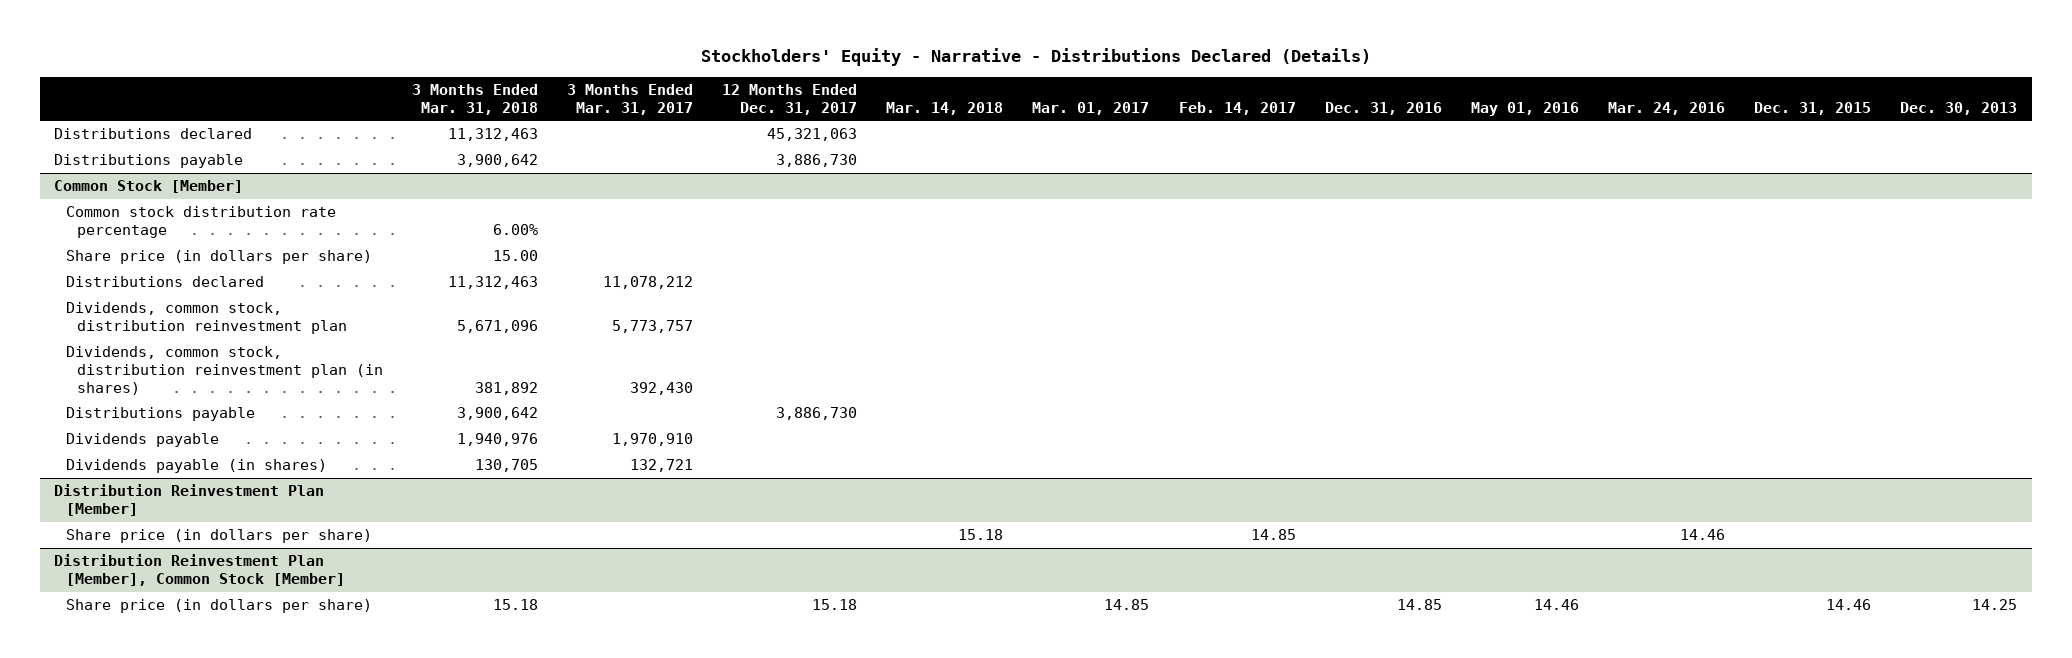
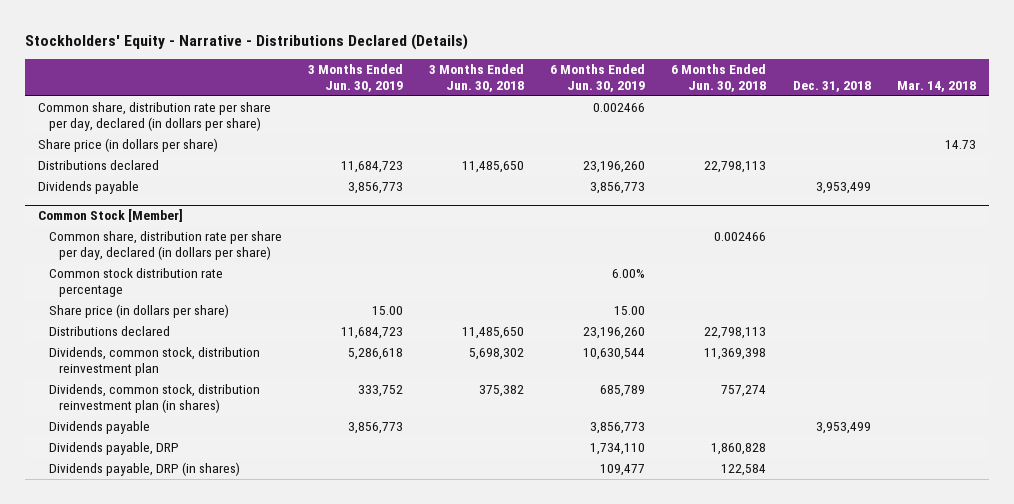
[411,83,538,115] 3 Months Ended Mar. 31, 2018 -> none
[566,83,693,115] 3 Months Ended Mar. 31, 2017 -> none
[722,83,858,115] 12 Months Ended Dec. 31, 2017 -> none
[1032,101,1150,115] Mar. 01, 2017 -> none
[1178,101,1296,115] Feb. 14, 2017 -> none
[1324,101,1442,115] Dec. 31, 2016 -> none
[1470,101,1579,116] May 01, 2016 -> none
[1607,101,1725,115] Mar. 24, 2016 -> none
[1754,101,1872,115] Dec. 31, 2015 -> none
[1900,101,2018,115] Dec. 30, 2013 -> none
none -> [307,63,403,93] 3 Months Ended Jun. 30, 2019
none -> [429,63,525,93] 3 Months Ended Jun. 30, 2018
none -> [550,63,646,93] 6 Months Ended Jun. 30, 2019
none -> [671,63,767,93] 6 Months Ended Jun. 30, 2018
none -> [792,81,871,93] Dec. 31, 2018
none -> [38,101,272,132] Common share, distribution rate per share per day, declared (in dollars per share)
none -> [38,137,219,152] Share price (in dollars per share)
[54,154,244,169] Distributions payable -> [38,180,140,194] Dividends payable
none -> [48,230,282,261] Common share, distribution rate per share per day, declared (in dollars per share)
[65,407,255,422] Distributions payable -> none
[54,484,325,516] Distribution Reinvestment Plan [Member] -> none
[65,529,372,544] Share price (in dollars per share) -> none
[54,554,345,586] Distribution Reinvestment Plan [Member], Common Stock [Member] -> none
[65,599,372,614] Share price (in dollars per share) -> none
none -> [48,441,179,455] Dividends payable, DRP
[65,459,327,474] Dividends payable (in shares) -> [48,461,240,476] Dividends payable, DRP (in shares)

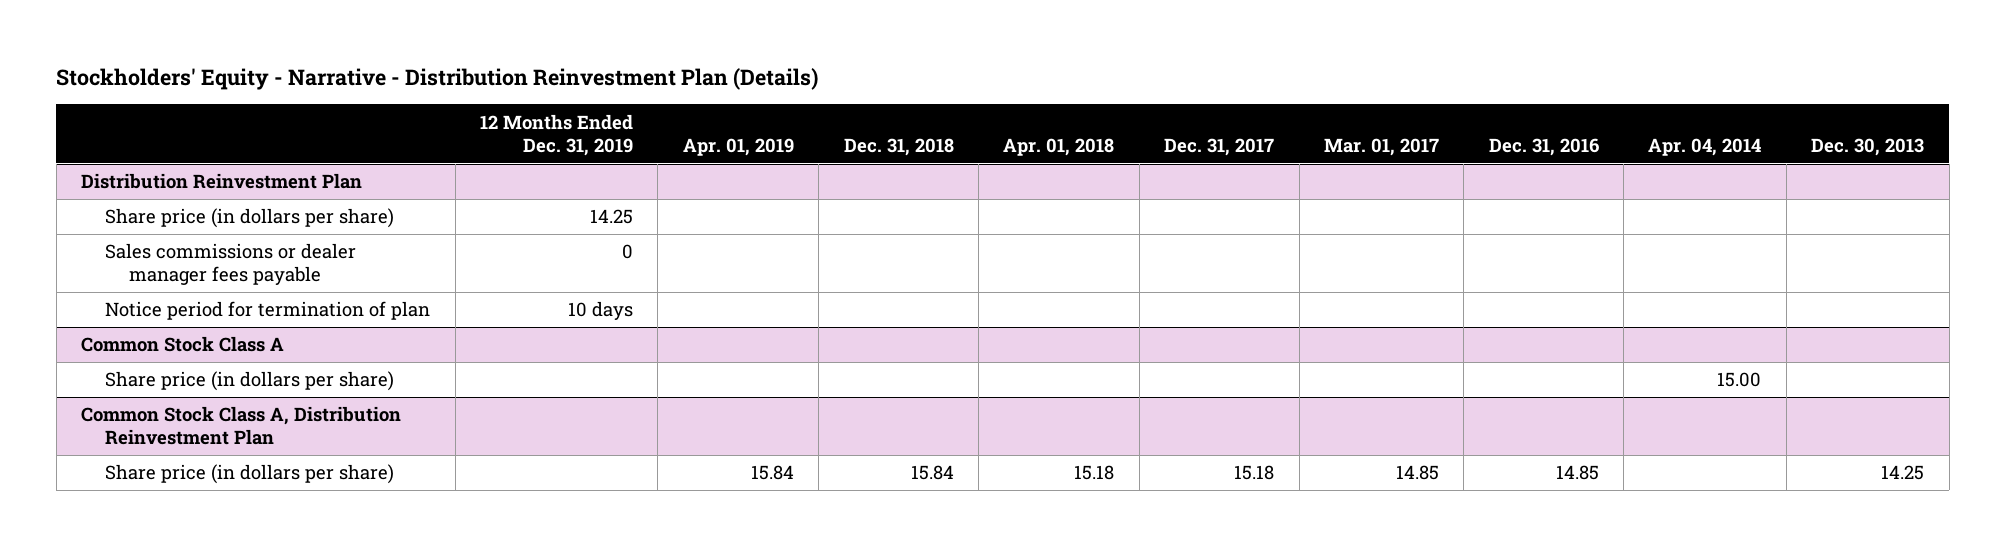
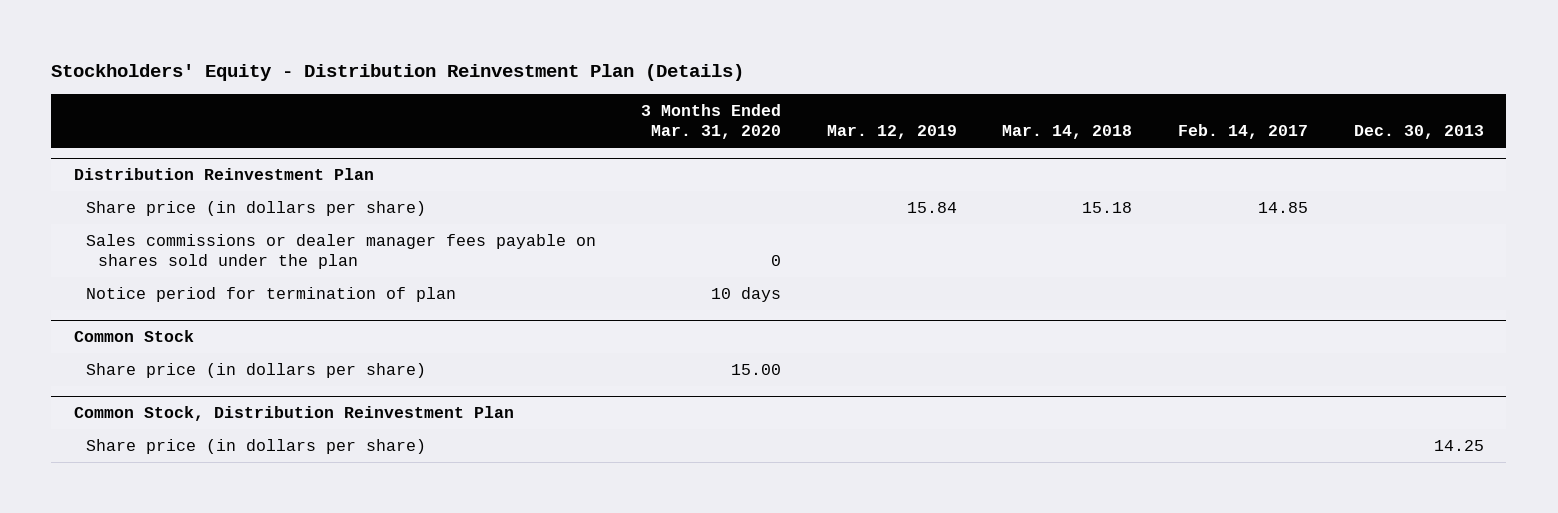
[56,68,819,91] Stockholders' Equity - Narrative - Distribution Reinvestment Plan (Details) -> [51,64,745,82] Stockholders' Equity - Distribution Reinvestment Plan (Details)
[479,113,633,156] 12 Months Ended Dec. 31, 2019 -> none
[682,137,794,156] Apr. 01, 2019 -> none
[843,137,954,156] Dec. 31, 2018 -> none
[1003,137,1115,156] Apr. 01, 2018 -> none
[1164,137,1275,156] Dec. 31, 2017 -> none
[1323,137,1439,156] Mar. 01, 2017 -> none
[1488,137,1599,156] Dec. 31, 2016 -> none
[1648,137,1762,156] Apr. 04, 2014 -> none
none -> [641,103,782,139] 3 Months Ended Mar. 31, 2020
none -> [826,124,957,139] Mar. 12, 2019
none -> [1002,124,1133,139] Mar. 14, 2018
none -> [1178,123,1309,139] Feb. 14, 2017
[105,243,357,286] Sales commissions or dealer manager fees payable -> [85,234,596,270] Sales commissions or dealer manager fees payable on shares sold under the plan
[81,336,285,353] Common Stock Class A -> [74,330,195,343] Common Stock
[81,406,402,446] Common Stock Class A, Distribution Reinvestment Plan -> [74,406,515,422] Common Stock, Distribution Reinvestment Plan

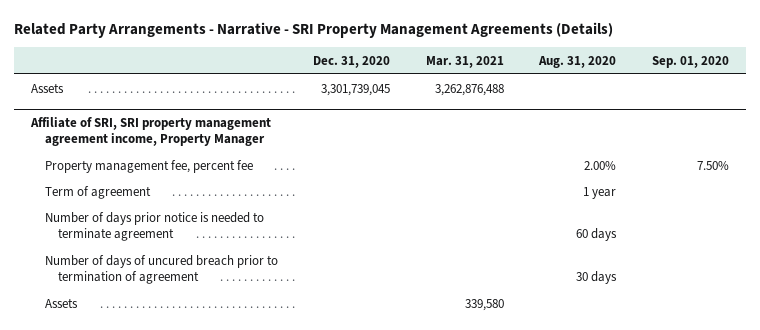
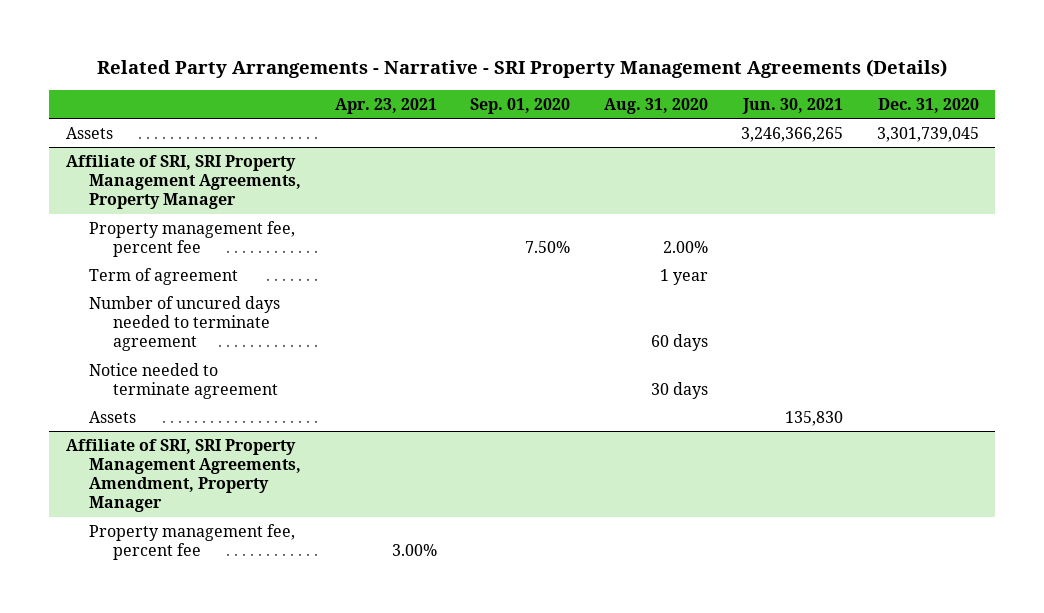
[425,55,504,68] Mar. 31, 2021 -> none
none -> [334,98,437,115] Apr. 23, 2021
none -> [742,98,844,115] Jun. 30, 2021
[30,116,272,146] Affiliate of SRI, SRI property management agreement income, Property Manager -> [65,155,302,210] Affiliate of SRI, SRI Property Management Agreements, Property Manager
[44,211,264,241] Number of days prior notice is needed to terminate agreement -> [89,296,281,352] Number of uncured days needed to terminate agreement
[44,254,278,284] Number of days of uncured breach prior to termination of agreement -> [89,363,278,400] Notice needed to terminate agreement
none -> [65,439,302,513] Affiliate of SRI, SRI Property Management Agreements, Amendment, Property Manager
none -> [89,524,296,561] Property management fee, percent fee

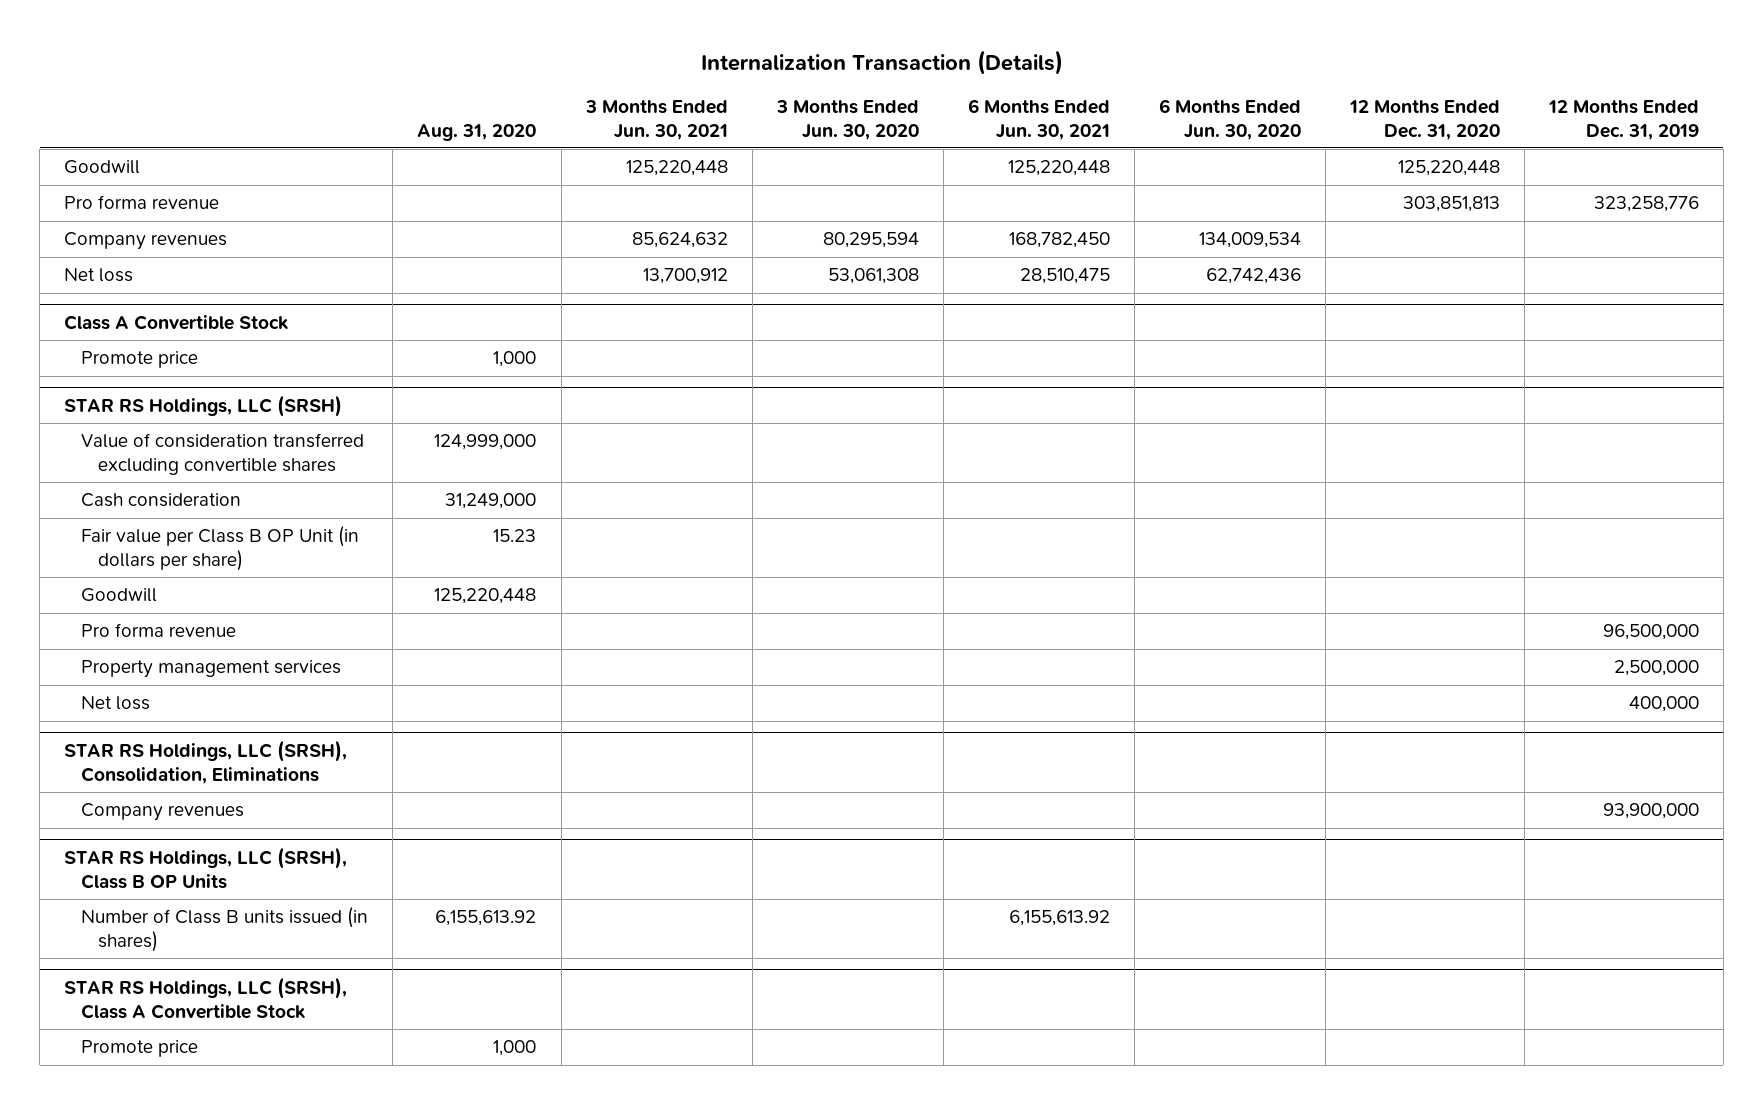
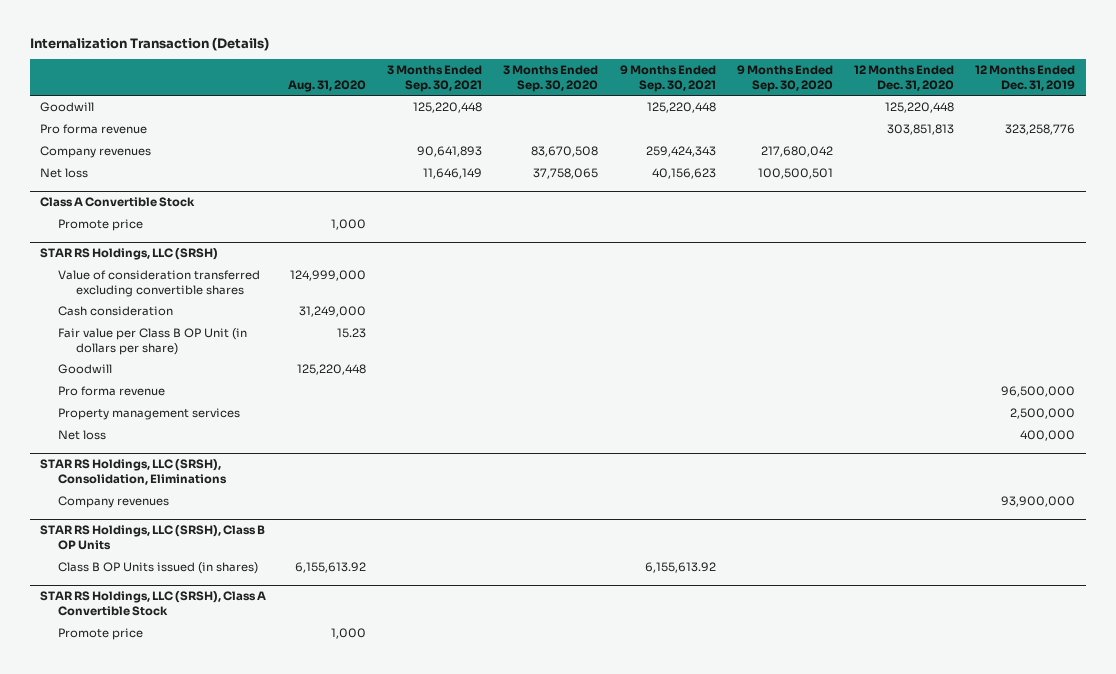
[584,100,728,140] 3 Months Ended Jun. 30, 2021 -> none
[775,100,919,140] 3 Months Ended Jun. 30, 2020 -> none
[967,99,1110,140] 6 Months Ended Jun. 30, 2021 -> none
[1158,99,1301,140] 6 Months Ended Jun. 30, 2020 -> none
none -> [386,65,482,92] 3 Months Ended Sep. 30, 2021
none -> [503,65,599,92] 3 Months Ended Sep. 30, 2020
none -> [619,65,716,92] 9 Months Ended Sep. 30, 2021
none -> [736,65,833,92] 9 Months Ended Sep. 30, 2020
[81,907,369,952] Number of Class B units issued (in shares) -> [58,562,259,575] Class B OP Units issued (in shares)

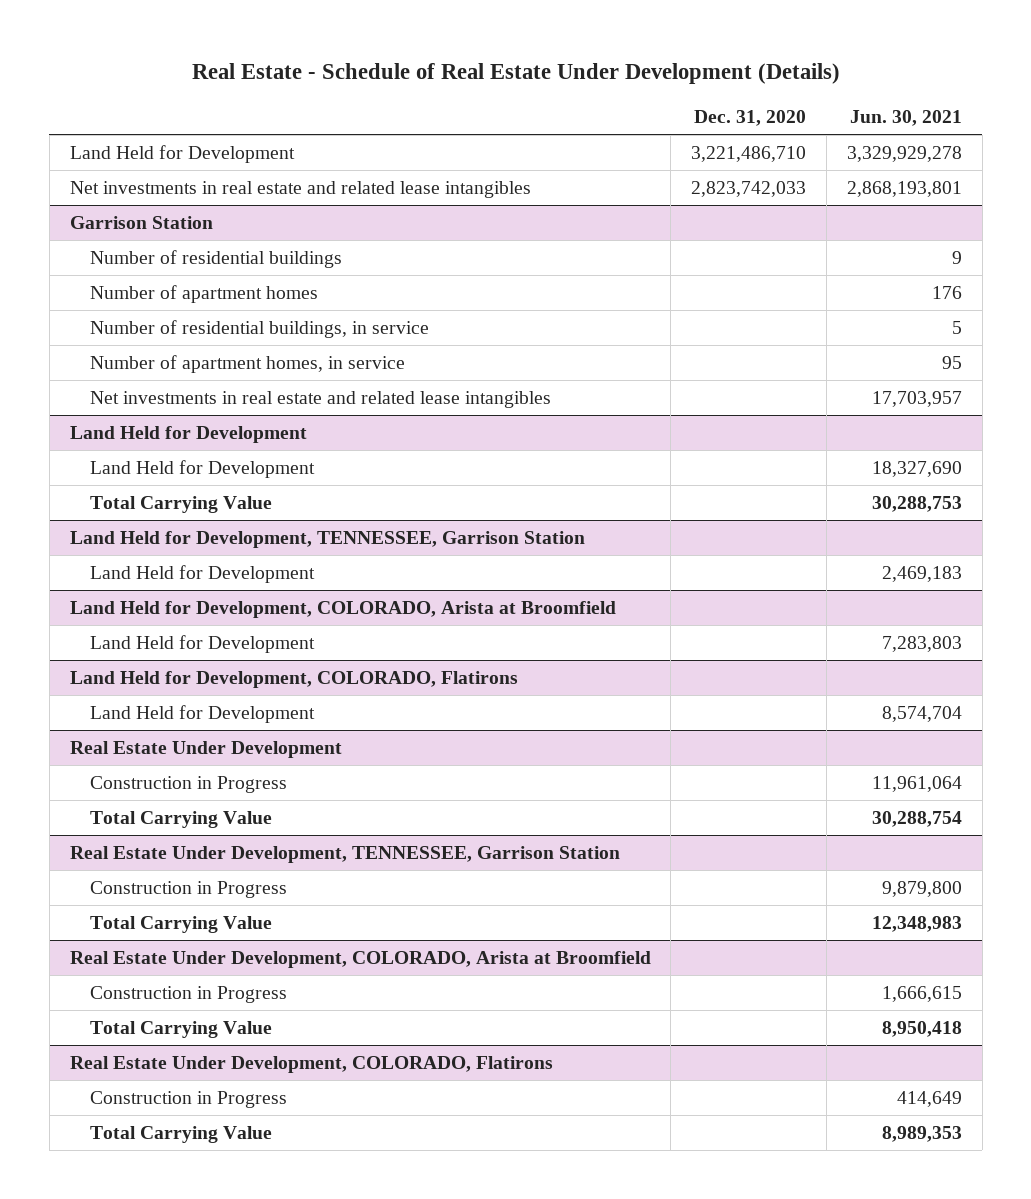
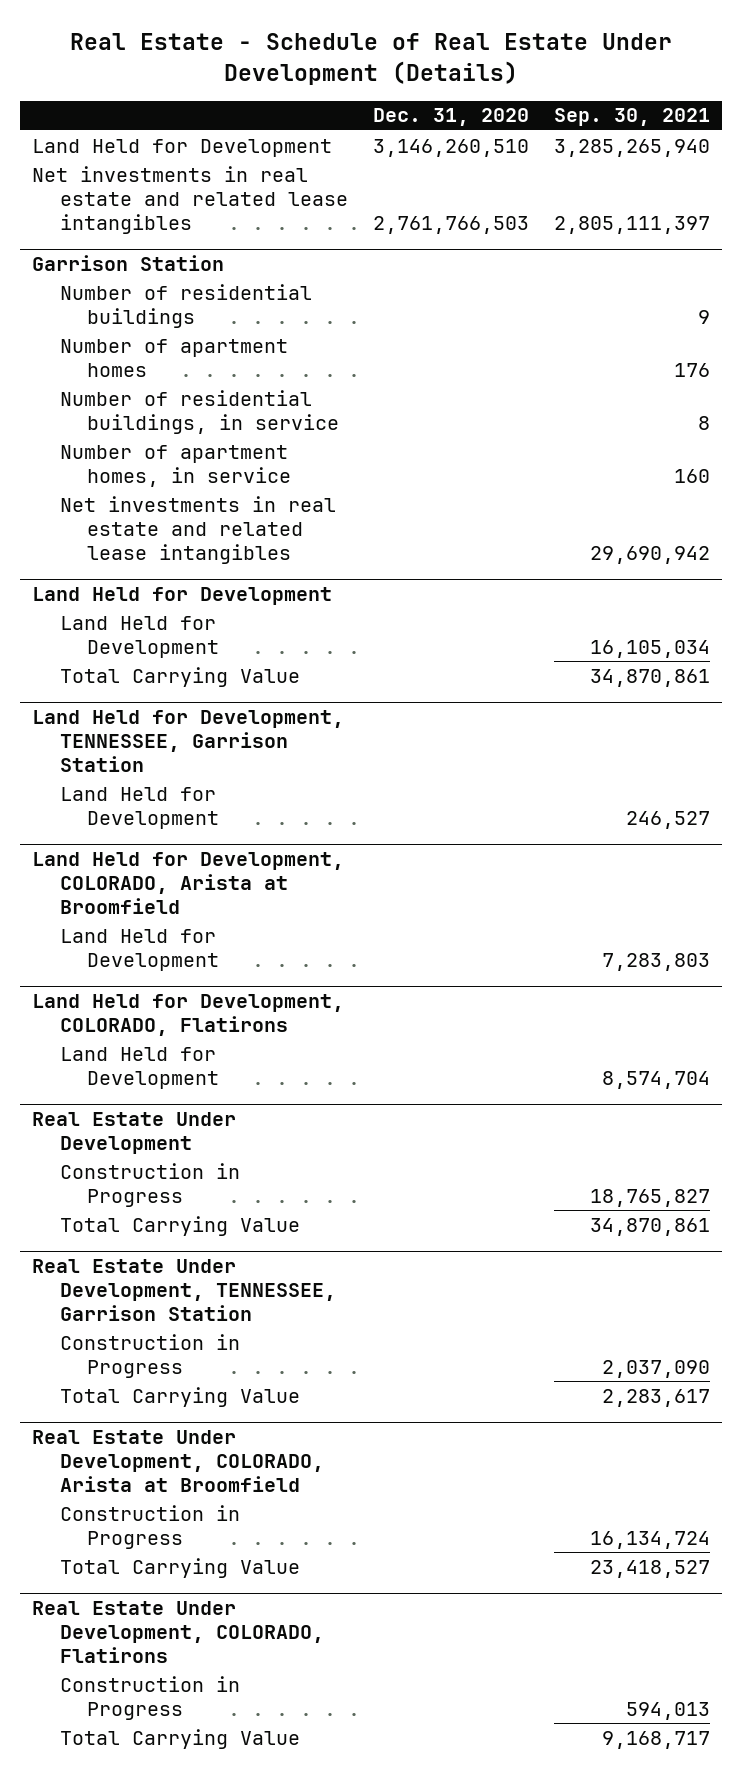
[849,109,962,126] Jun. 30, 2021 -> none
none -> [553,108,710,127] Sep. 30, 2021
[691,145,807,162] 3,221,486,710 -> [372,138,529,157] 3,146,260,510
[691,180,807,197] 2,823,742,033 -> [372,215,529,234] 2,761,766,503

